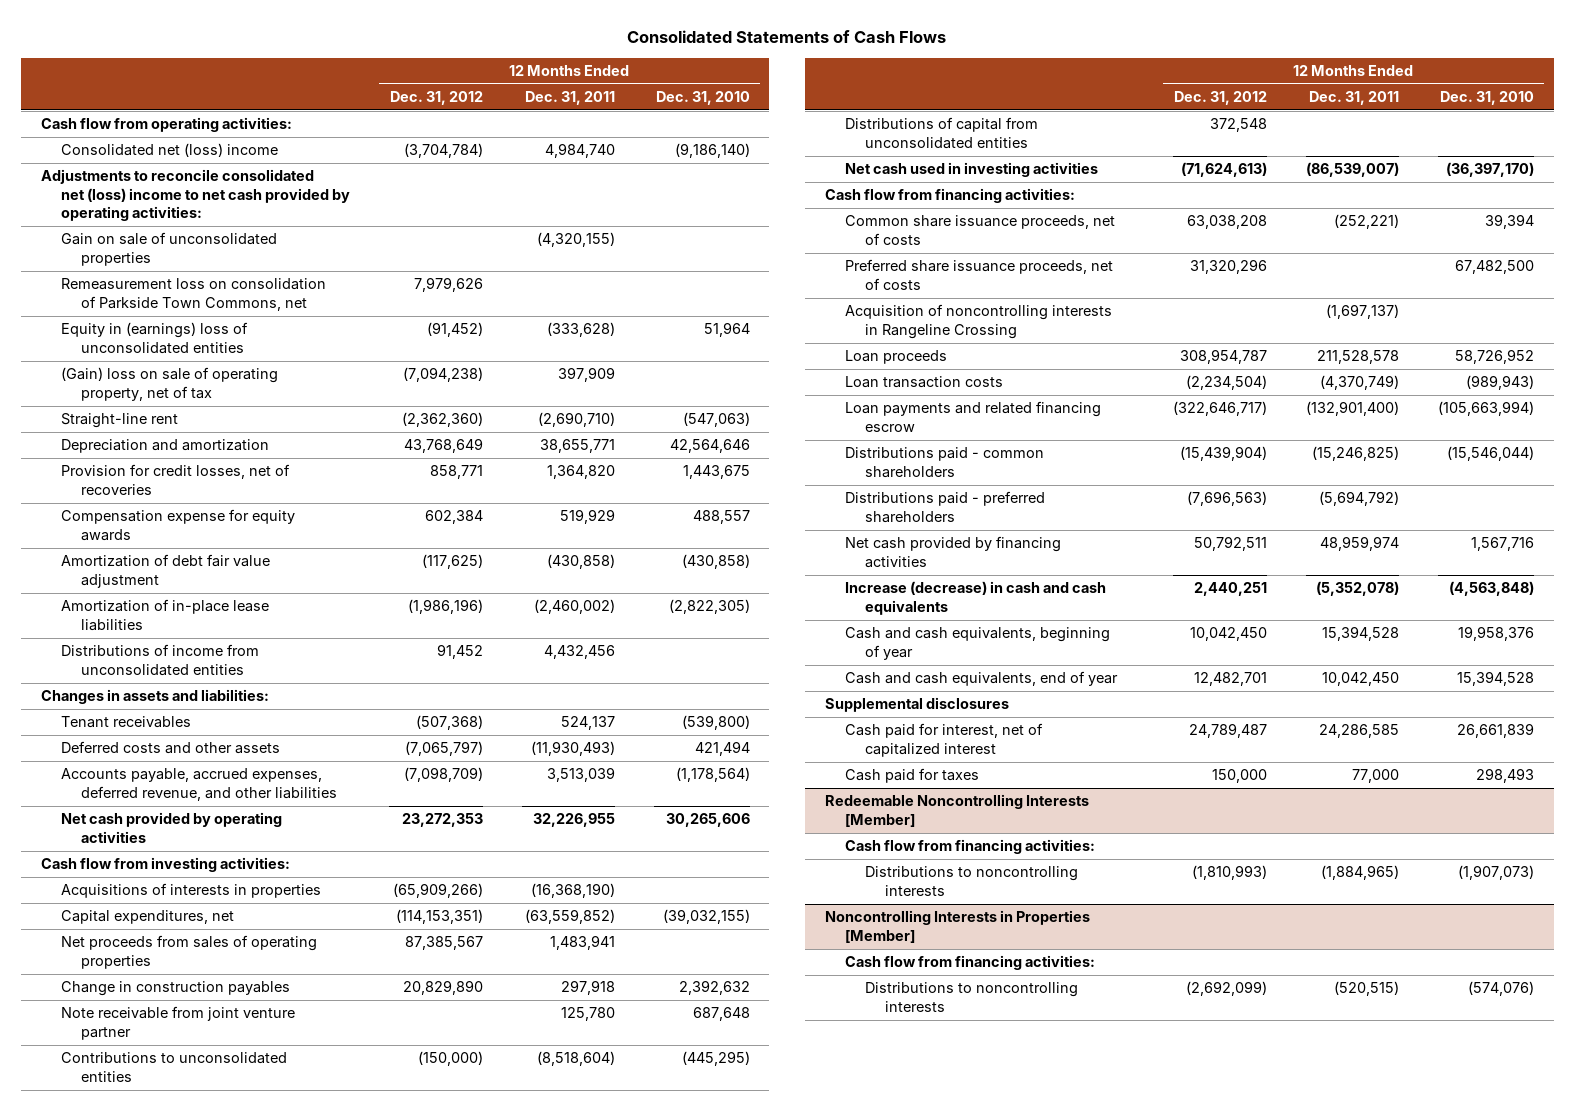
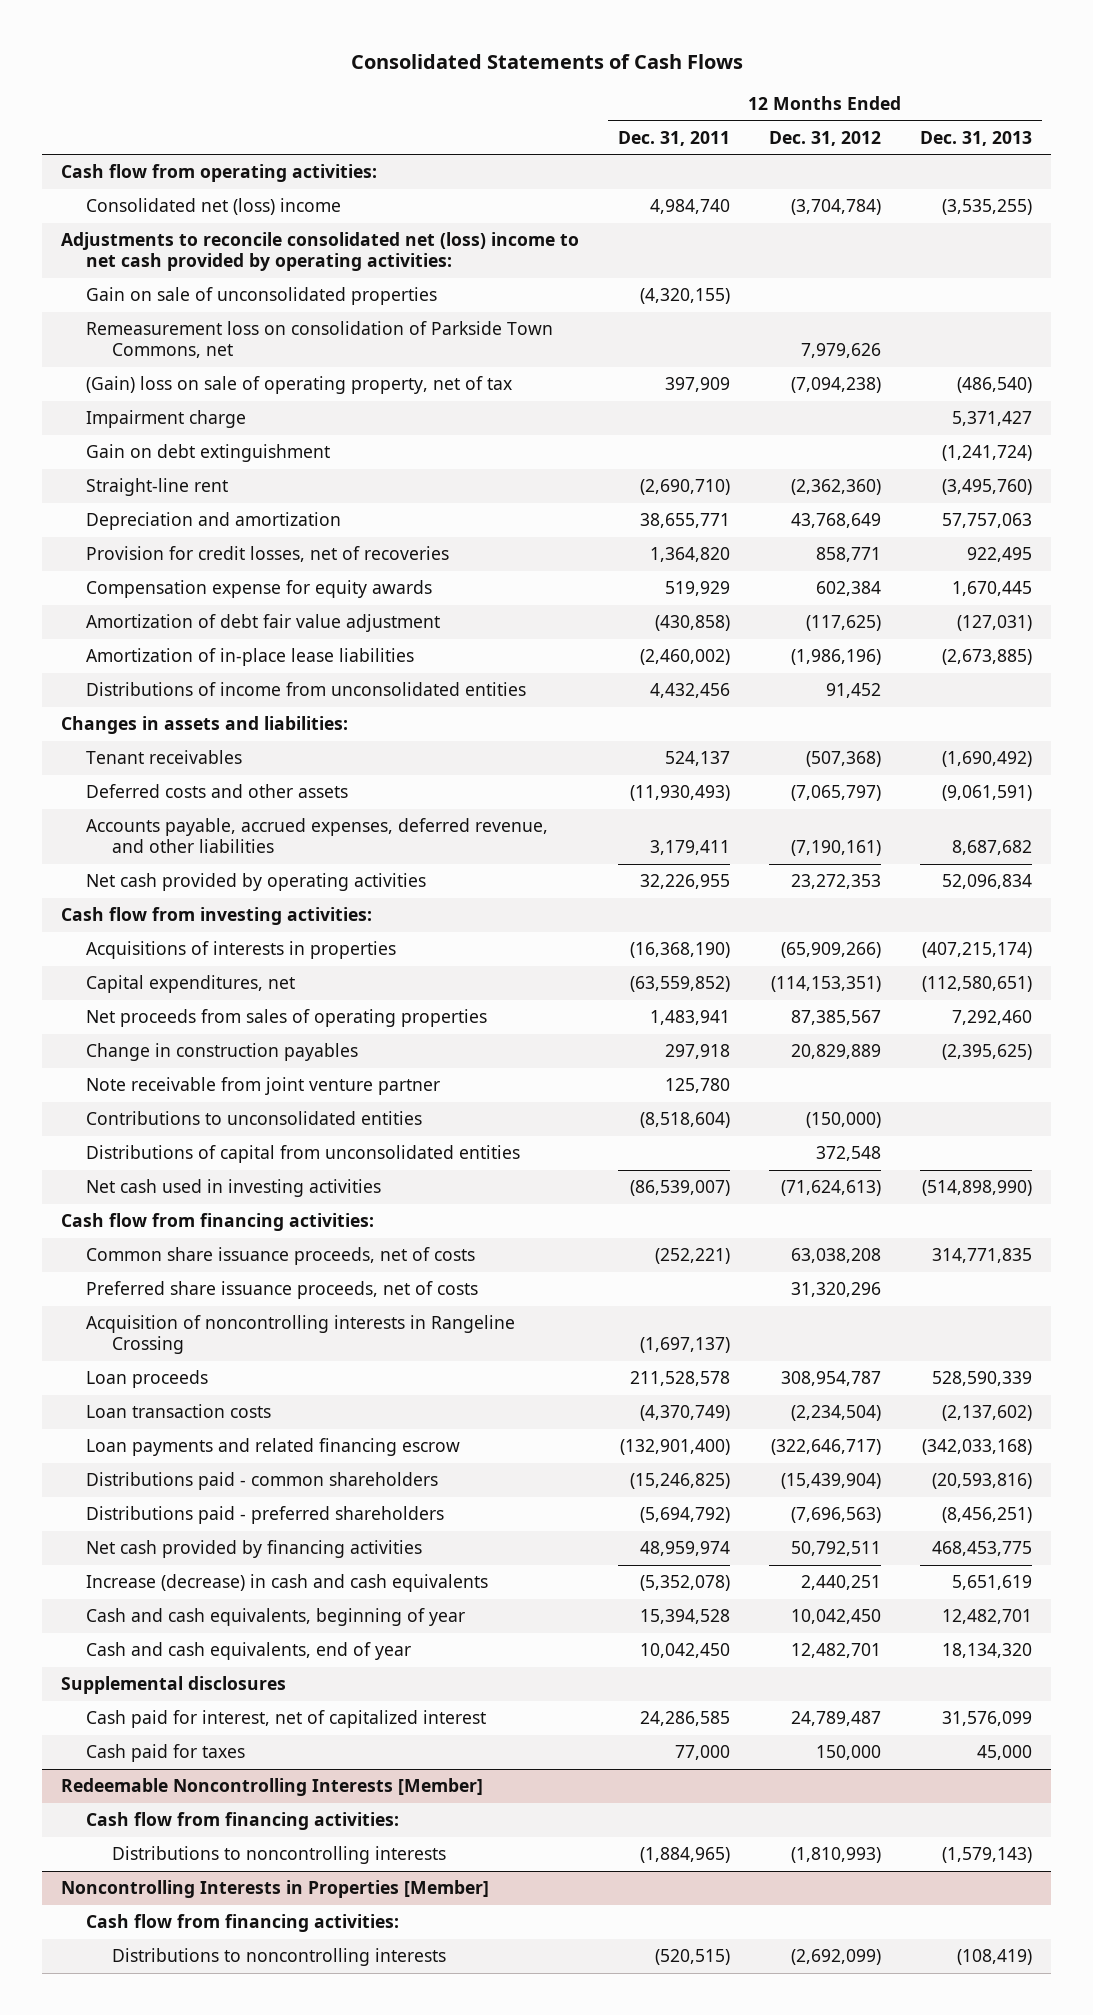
[655,90,750,105] Dec. 31, 2010 -> none
none -> [919,130,1032,146] Dec. 31, 2013
[60,322,248,354] Equity in (earnings) loss of unconsolidated entities -> none
none -> [86,410,247,429] Impairment charge
none -> [86,444,331,463] Gain on debt extinguishment
[403,767,483,783] (7,098,709) -> [791,840,882,857] (7,190,161)
[546,767,615,783] 3,513,039 -> [650,840,731,856] 3,179,411
[402,980,483,996] 20,829,890 -> [791,1044,882,1060] 20,829,889

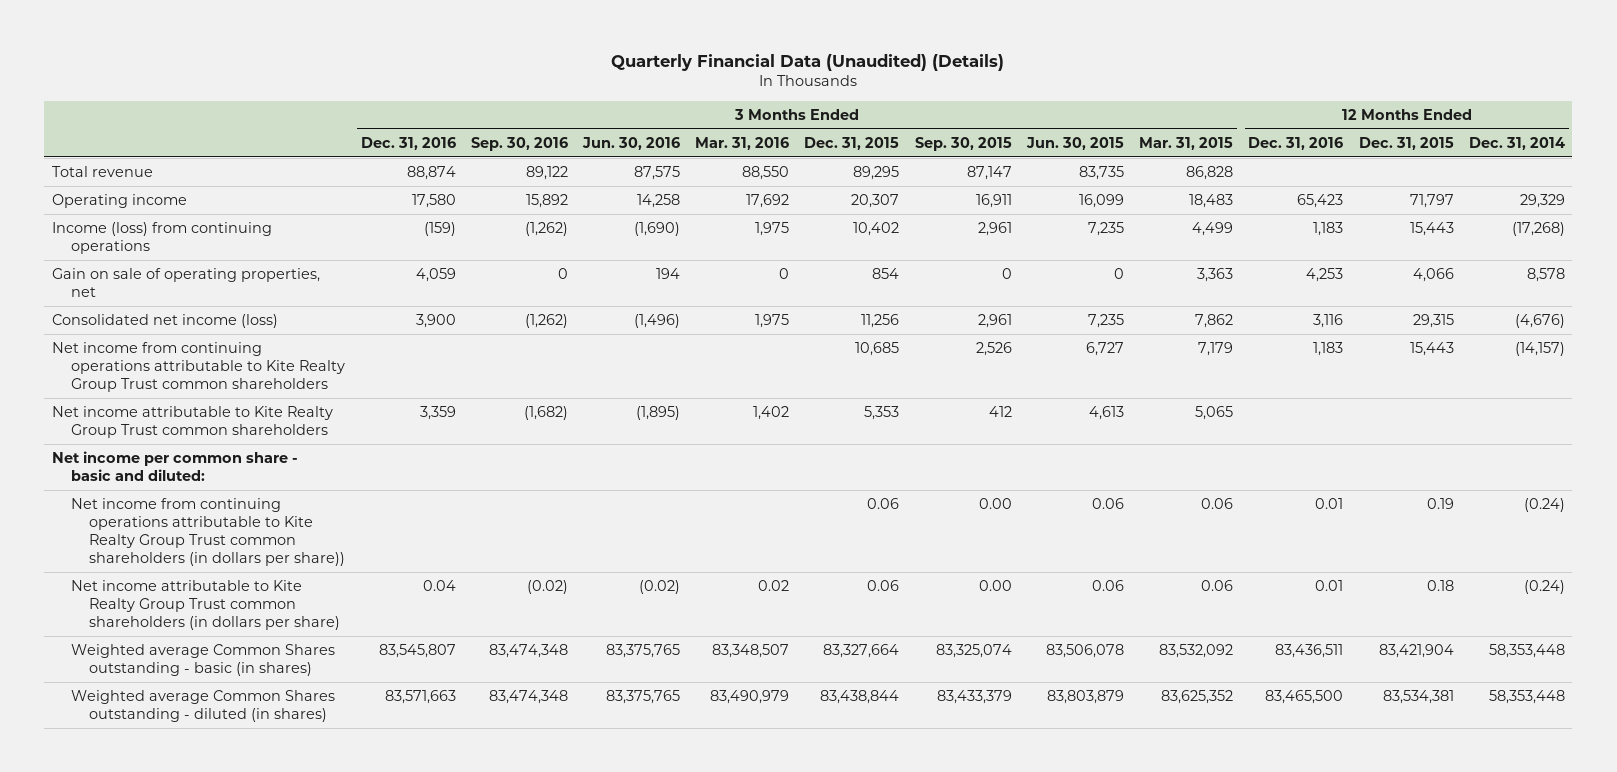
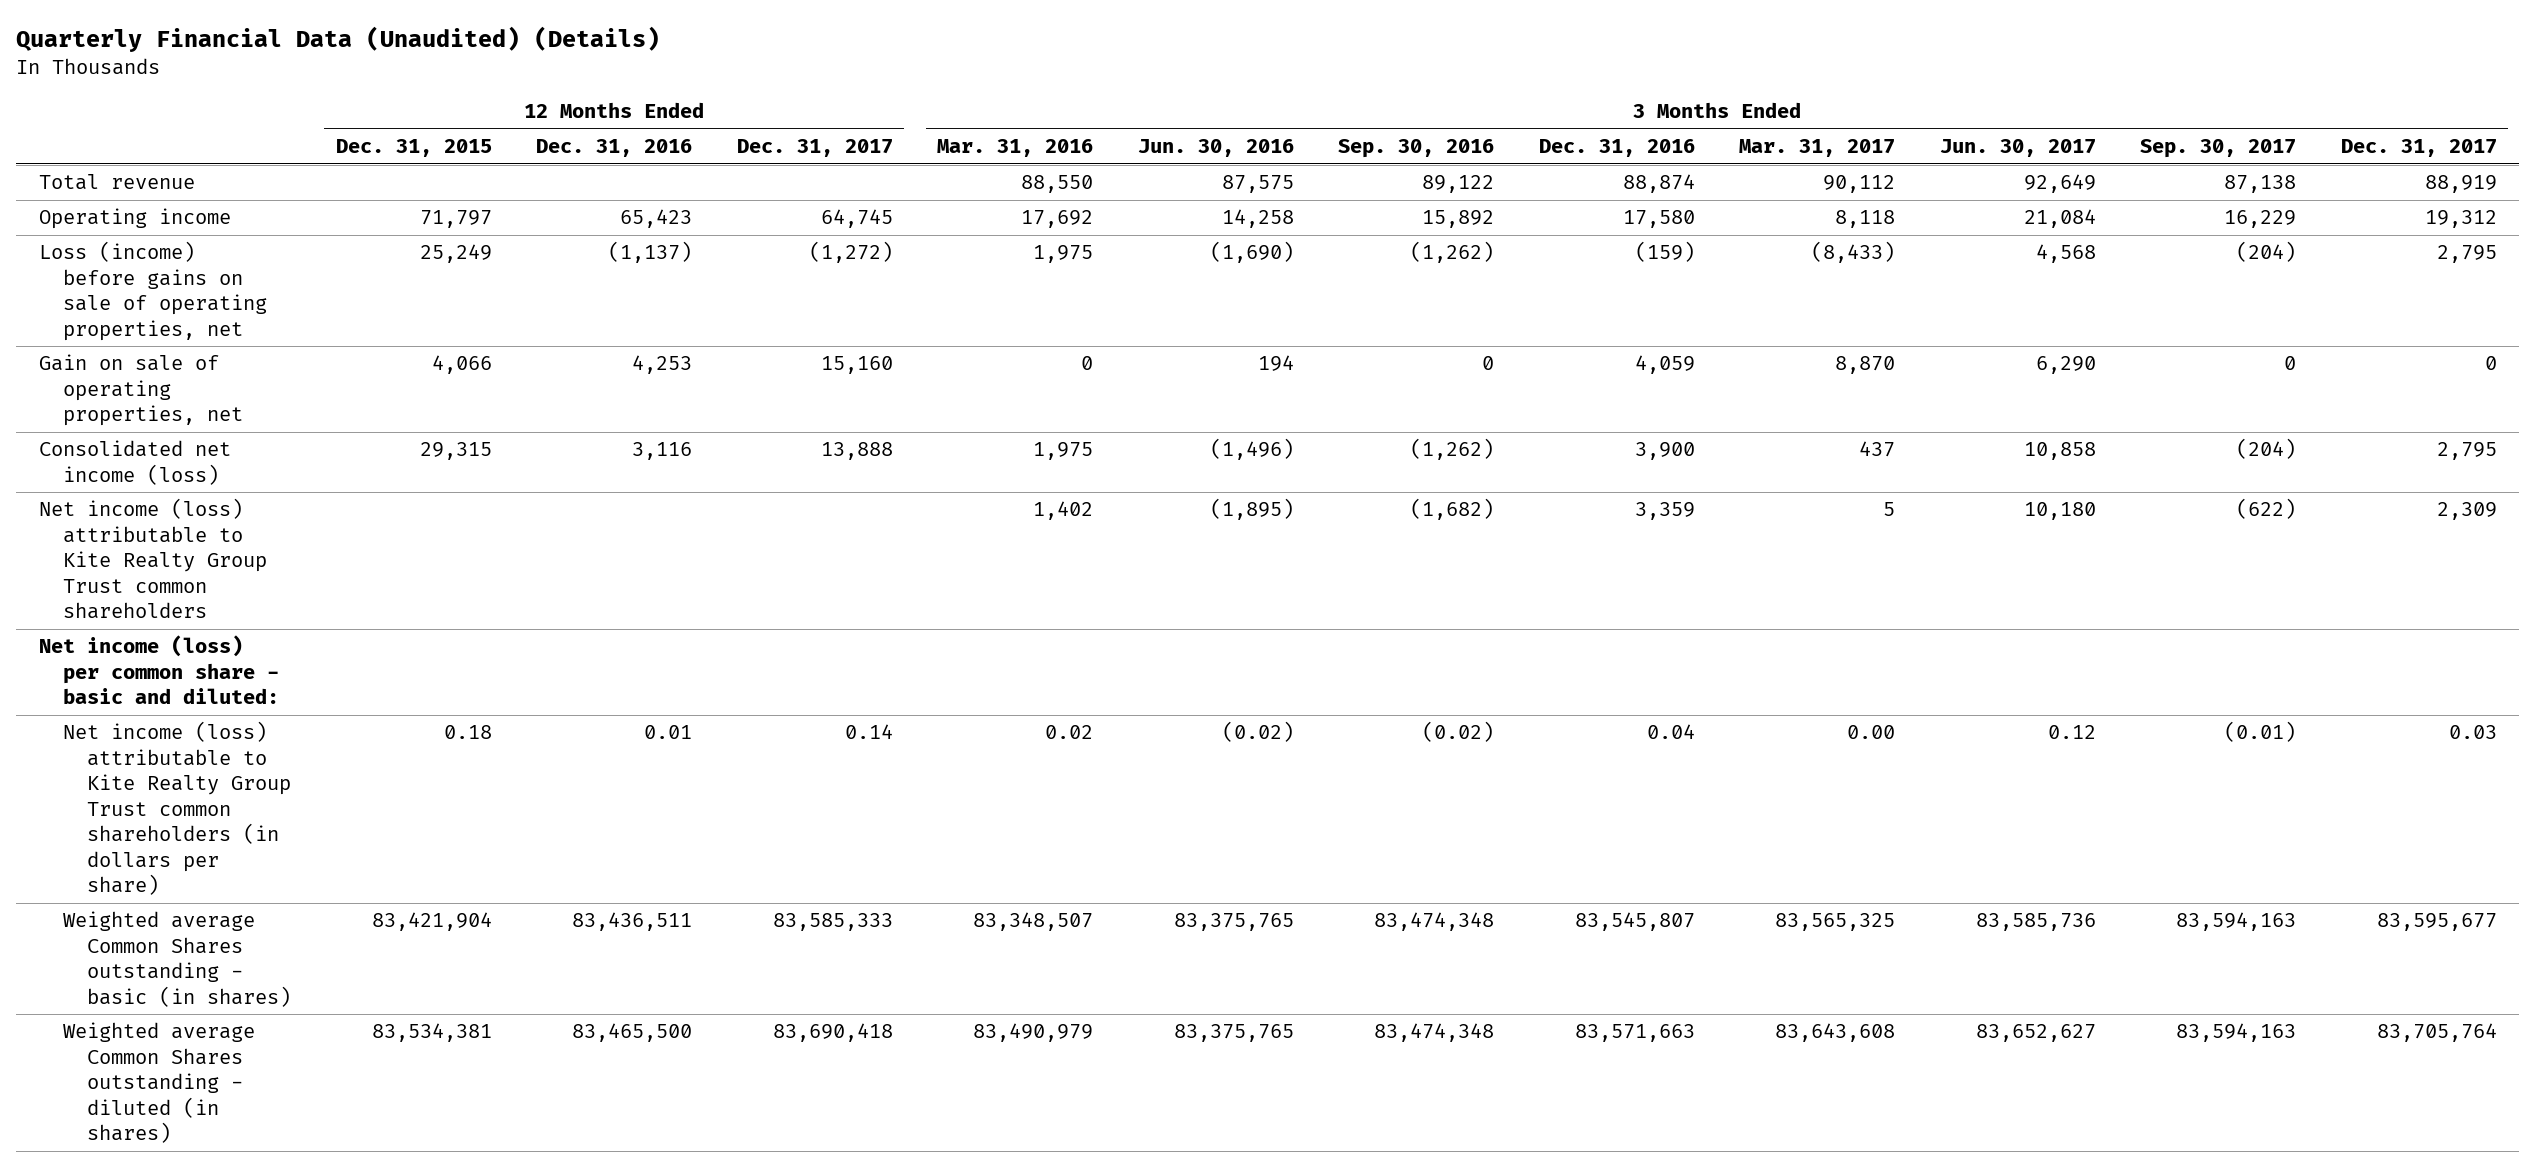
[804,136,900,150] Dec. 31, 2015 -> none
[914,136,1012,151] Sep. 30, 2015 -> none
[1025,136,1124,150] Jun. 30, 2015 -> none
[1139,136,1234,150] Mar. 31, 2015 -> none
[1468,136,1565,150] Dec. 31, 2014 -> none
none -> [736,139,893,158] Dec. 31, 2017
none -> [1739,139,1896,158] Mar. 31, 2017
none -> [1939,139,2096,158] Jun. 30, 2017
none -> [2140,139,2297,159] Sep. 30, 2017
none -> [2340,139,2497,158] Dec. 31, 2017
[51,222,272,255] Income (loss) from continuing operations -> none
none -> [38,241,267,341] Loss (income) before gains on sale of operating properties, net
[51,342,345,393] Net income from continuing operations attributable to Kite Realty Group Trust common shareholders -> none
[70,498,346,567] Net income from continuing operations attributable to Kite Realty Group Trust common shareholders (in dollars per share)) -> none
[51,406,333,439] Net income attributable to Kite Realty Group Trust common shareholders -> [38,498,267,620] Net income (loss) attributable to Kite Realty Group Trust common shareholders
[51,451,298,482] Net income per common share - basic and diluted: -> [38,635,279,705] Net income (loss) per common share - basic and diluted:
[70,580,341,631] Net income attributable to Kite Realty Group Trust common shareholders (in dollars per share) -> [62,721,292,896] Net income (loss) attributable to Kite Realty Group Trust common shareholders (in dollars per share)

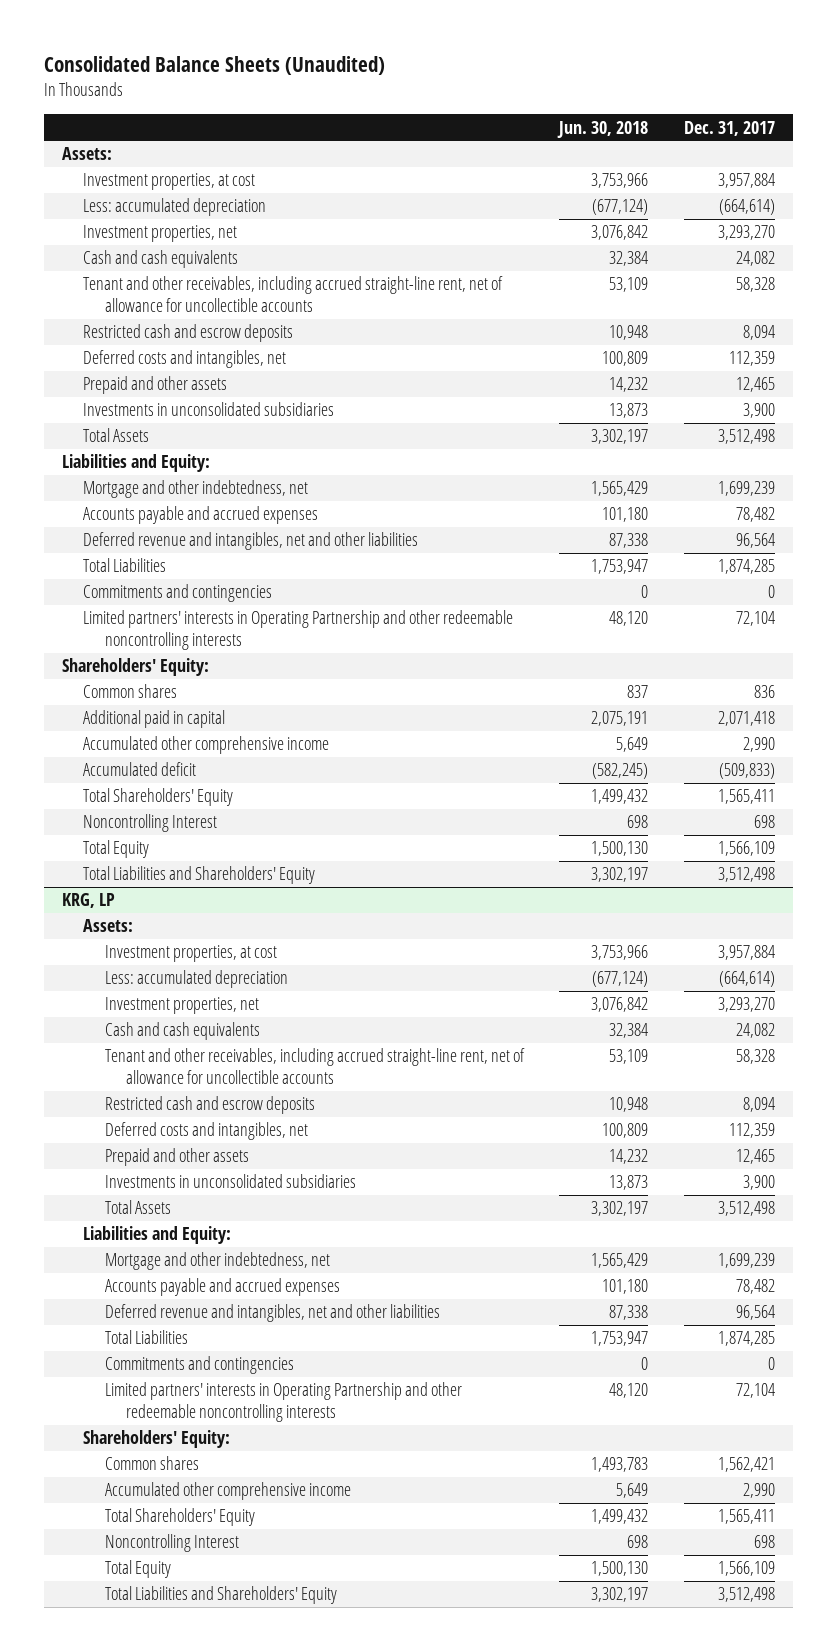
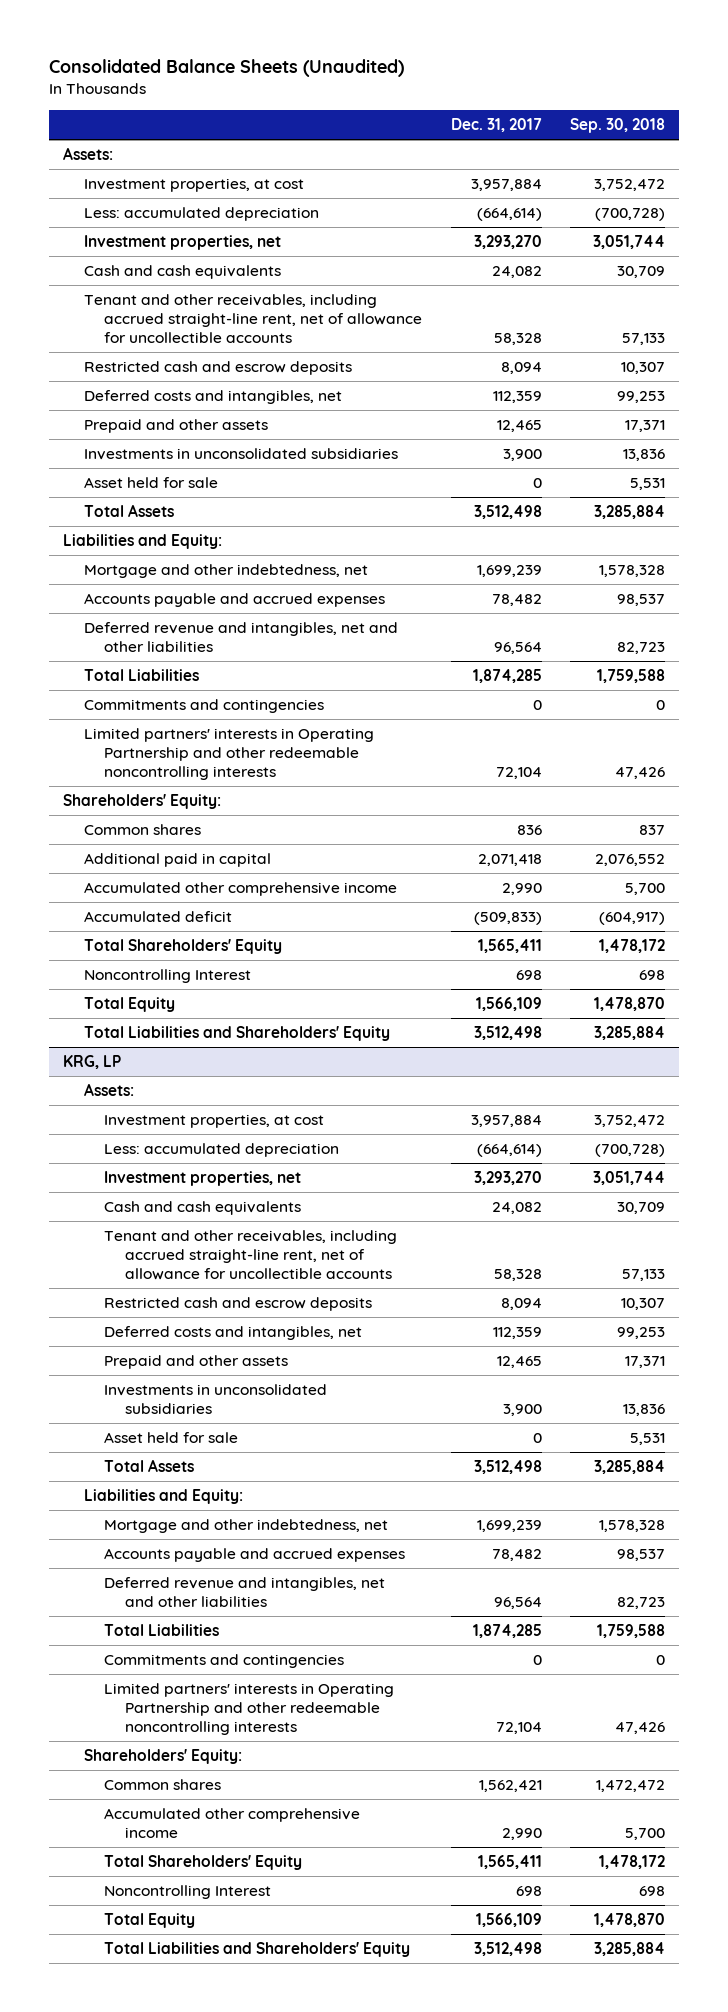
[557,120,649,138] Jun. 30, 2018 -> none
none -> [569,118,665,134] Sep. 30, 2018
none -> [83,477,218,489] Asset held for sale
none -> [104,1432,239,1444] Asset held for sale

